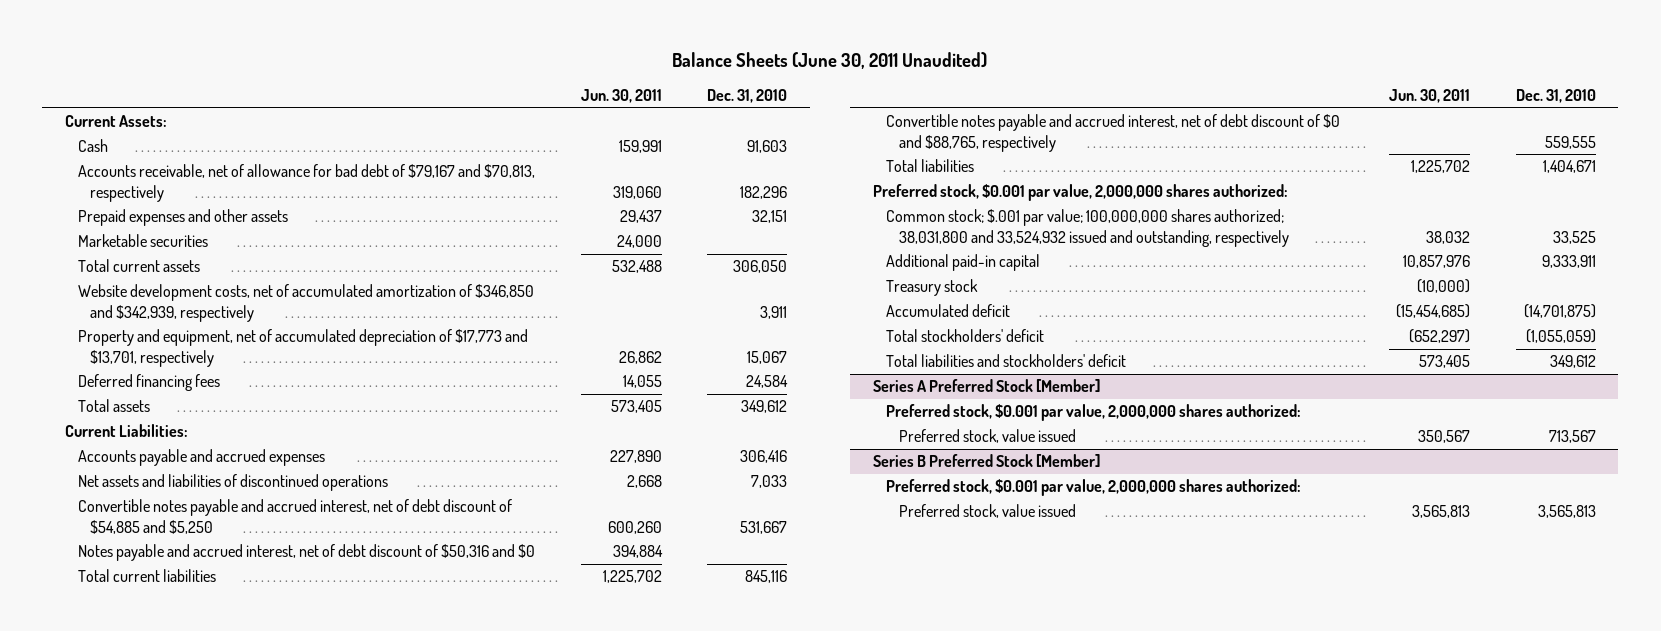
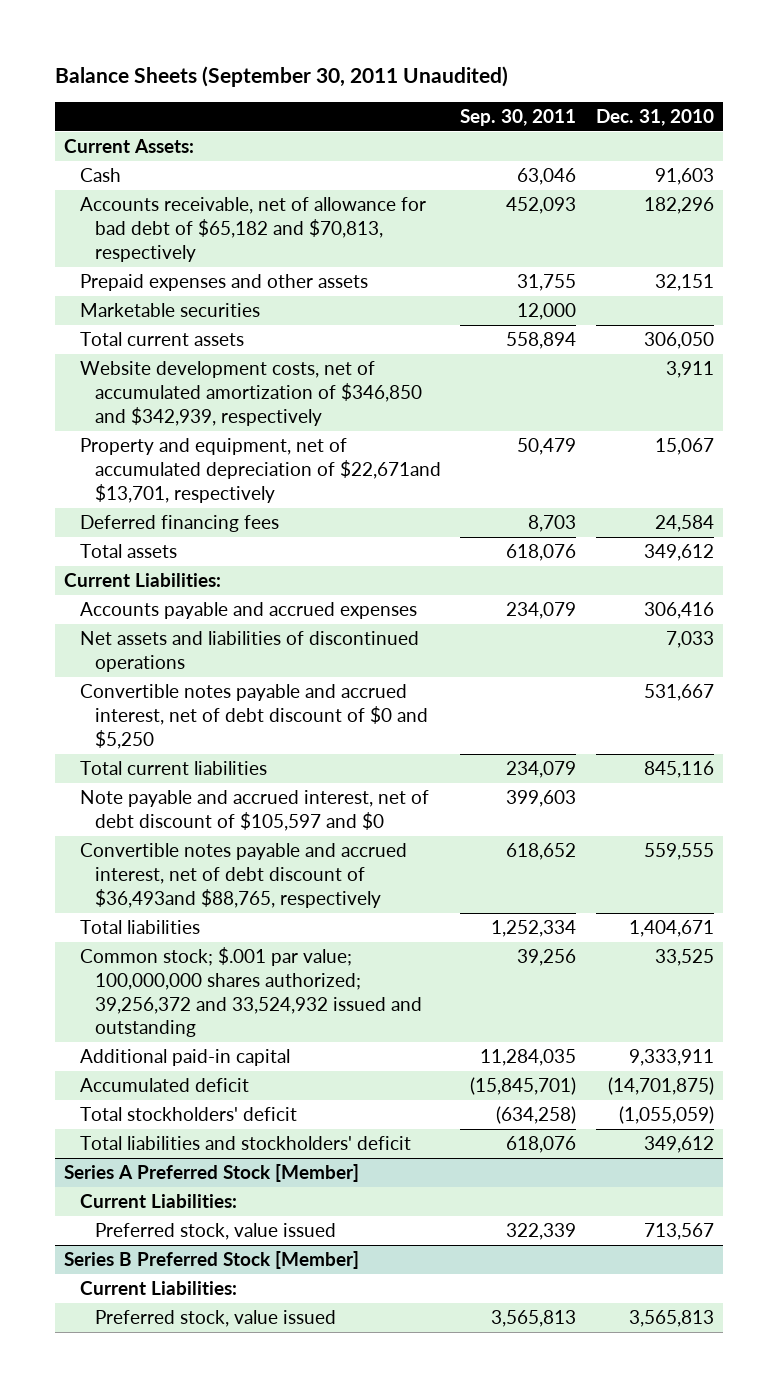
[672,51,988,69] Balance Sheets (June 30, 2011 Unaudited) -> [54,66,508,88] Balance Sheets (September 30, 2011 Unaudited)
[580,89,662,104] Jun. 30, 2011 -> none
none -> [460,108,577,126] Sep. 30, 2011
[77,164,535,202] Accounts receivable, net of allowance for bad debt of $79,167 and $70,813, respectively -> [79,197,426,262] Accounts receivable, net of allowance for bad debt of $65,182 and $70,813, respectively
[77,329,528,367] Property and equipment, net of accumulated depreciation of $17,773 and $13,701, respectively -> [79,438,441,503] Property and equipment, net of accumulated depreciation of $22,671and $13,701, respectively
[77,544,535,562] Notes payable and accrued interest, net of debt discount of $50,316 and $0 -> none
[77,499,512,534] Convertible notes payable and accrued interest, net of debt discount of $54,885 and $5,250 -> [79,684,428,749] Convertible notes payable and accrued interest, net of debt discount of $0 and $5,250
none -> [79,790,429,831] Note payable and accrued interest, net of debt discount of $105,597 and $0
[885,114,1340,152] Convertible notes payable and accrued interest, net of debt discount of $0 and $88,765, respectively -> [79,843,407,908] Convertible notes payable and accrued interest, net of debt discount of $36,493and $88,765, respectively
[873,184,1289,202] Preferred stock, $0.001 par value, 2,000,000 shares authorized: -> none
[885,209,1289,247] Common stock; $.001 par value; 100,000,000 shares authorized; 38,031,800 and 33,524,932 issued and outstanding, respectively -> [79,947,422,1038] Common stock; $.001 par value; 100,000,000 shares authorized; 39,256,372 and 33,524,932 issued and outstanding
[885,279,978,297] Treasury stock -> none
[885,404,1301,422] Preferred stock, $0.001 par value, 2,000,000 shares authorized: -> none
none -> [79,1194,237,1209] Current Liabilities:
[885,479,1301,497] Preferred stock, $0.001 par value, 2,000,000 shares authorized: -> none
none -> [79,1281,237,1296] Current Liabilities:

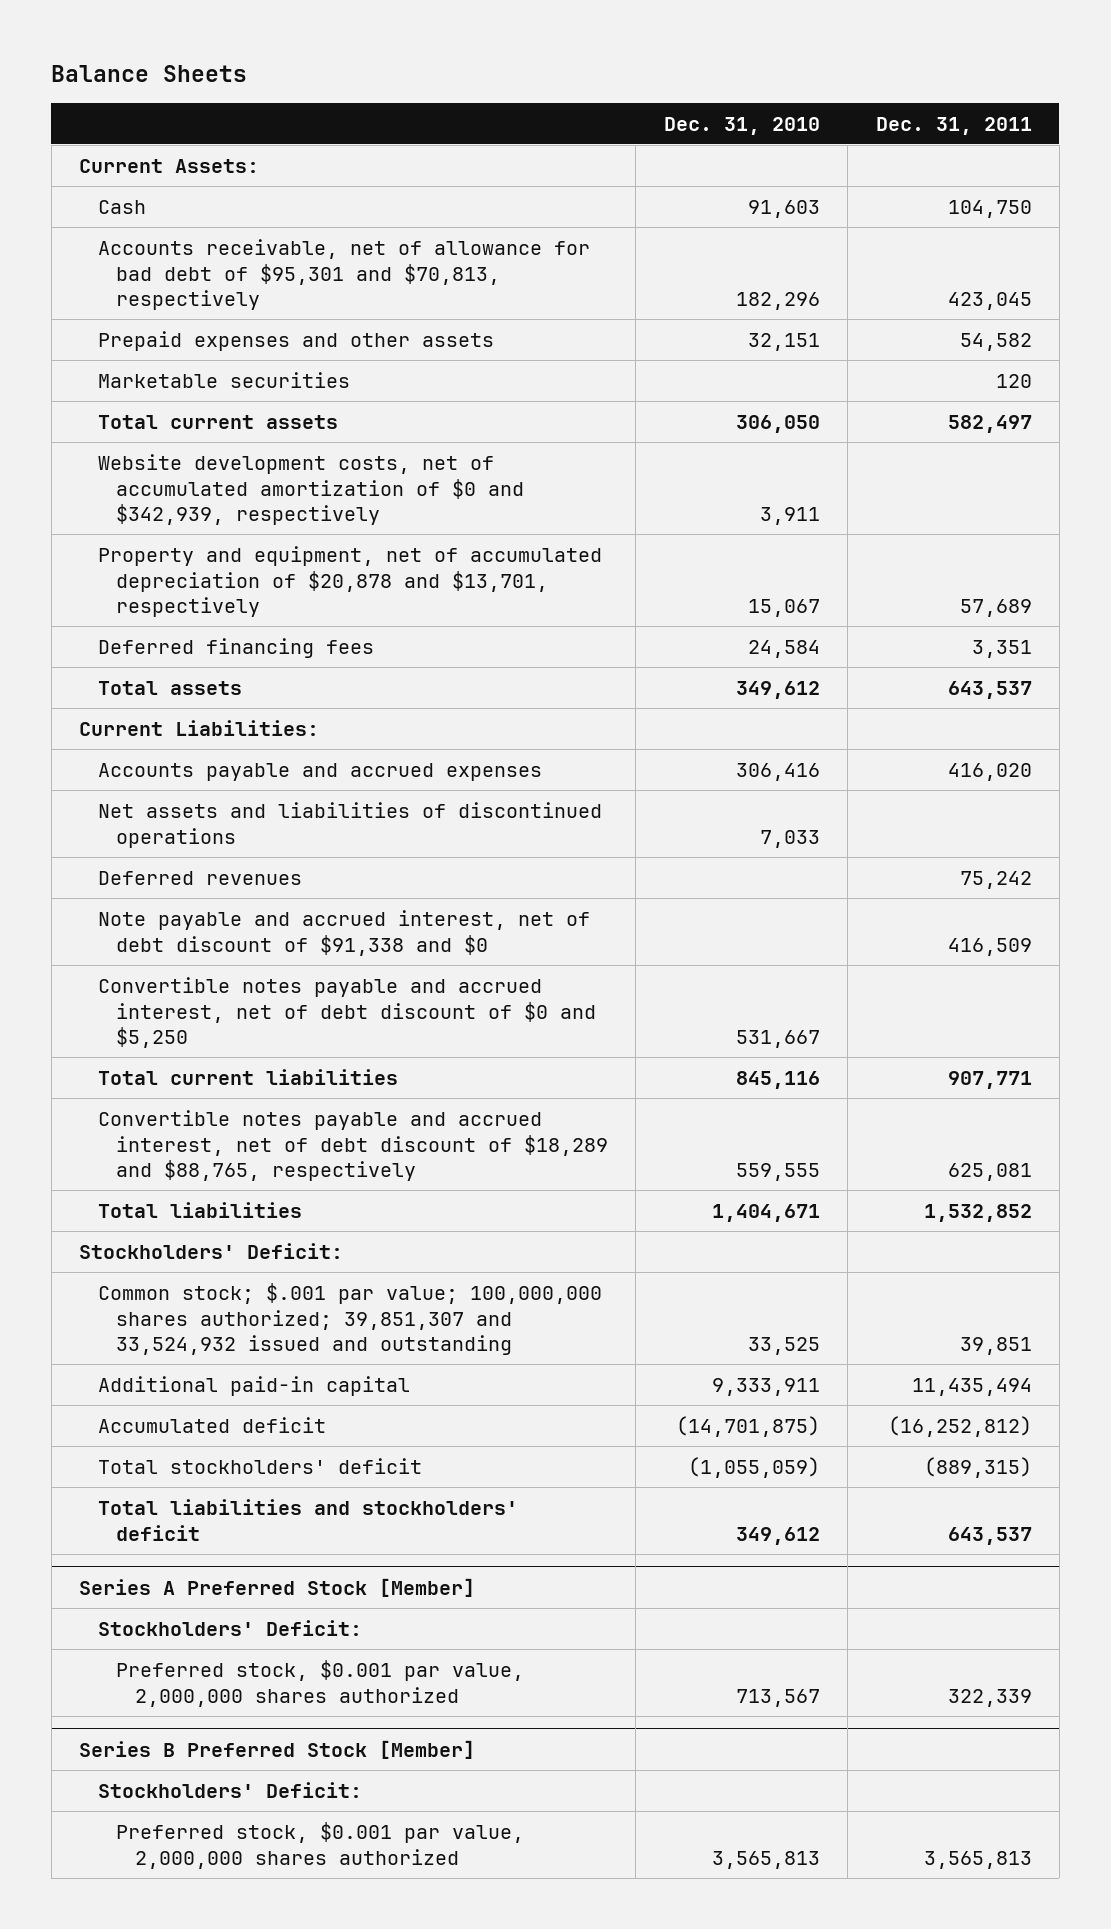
[54,66,508,88] Balance Sheets (September 30, 2011 Unaudited) -> [51,65,248,83] Balance Sheets
[460,108,577,126] Sep. 30, 2011 -> none
none -> [875,116,1032,135] Dec. 31, 2011
[79,197,426,262] Accounts receivable, net of allowance for bad debt of $65,182 and $70,813, respectively -> [97,238,590,311] Accounts receivable, net of allowance for bad debt of $95,301 and $70,813, respectively
[79,361,422,426] Website development costs, net of accumulated amortization of $346,850 and $342,939, respectively -> [97,453,525,526] Website development costs, net of accumulated amortization of $0 and $342,939, respectively
[79,438,441,503] Property and equipment, net of accumulated depreciation of $22,671and $13,701, respectively -> [97,545,602,618] Property and equipment, net of accumulated depreciation of $20,878 and $13,701, respectively
none -> [97,870,302,885] Deferred revenues
none -> [97,909,590,956] Note payable and accrued interest, net of debt discount of $91,338 and $0
[79,790,429,831] Note payable and accrued interest, net of debt discount of $105,597 and $0 -> none
[79,843,407,908] Convertible notes payable and accrued interest, net of debt discount of $36,493and $88,765, respectively -> [97,1109,609,1182] Convertible notes payable and accrued interest, net of debt discount of $18,289 and $88,765, respectively
none -> [79,1242,344,1259] Stockholders' Deficit:
[79,947,422,1038] Common stock; $.001 par value; 100,000,000 shares authorized; 39,256,372 and 33,524,932 issued and outstanding -> [97,1282,602,1356] Common stock; $.001 par value; 100,000,000 shares authorized; 39,851,307 and 33,524,932 issued and outstanding
[79,1194,237,1209] Current Liabilities: -> none
none -> [97,1619,362,1636] Stockholders' Deficit:
[94,1223,336,1241] Preferred stock, value issued -> [116,1659,525,1707] Preferred stock, $0.001 par value, 2,000,000 shares authorized
[79,1281,237,1296] Current Liabilities: -> none
none -> [97,1781,362,1798] Stockholders' Deficit:
[94,1310,336,1328] Preferred stock, value issued -> [116,1821,525,1869] Preferred stock, $0.001 par value, 2,000,000 shares authorized

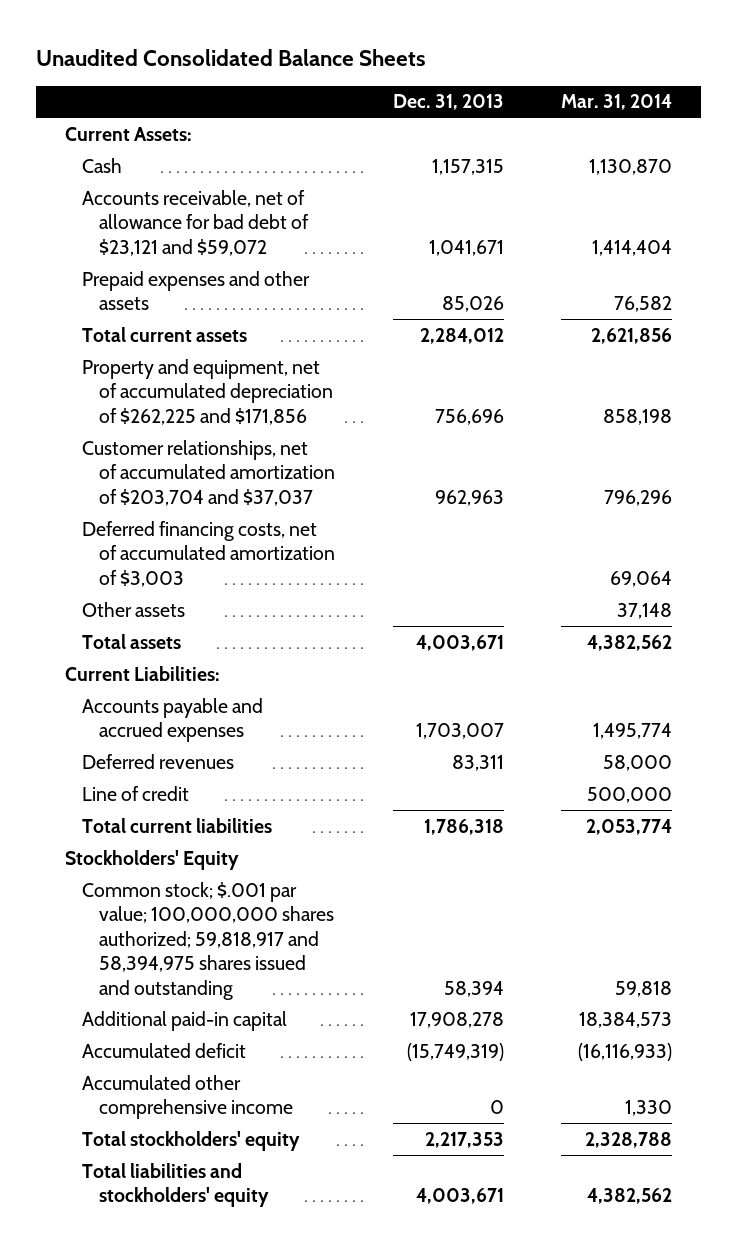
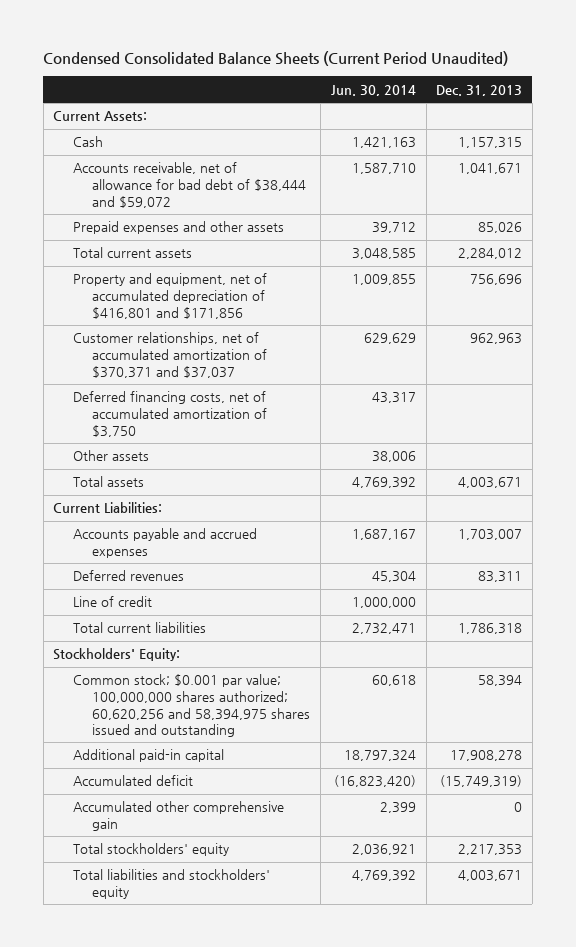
[35,49,426,67] Unaudited Consolidated Balance Sheets -> [43,51,509,67] Condensed Consolidated Balance Sheets (Current Period Unaudited)
[561,94,673,111] Mar. 31, 2014 -> none
none -> [330,84,416,96] Jun. 30, 2014
[81,189,309,256] Accounts receivable, net of allowance for bad debt of $23,121 and $59,072 -> [72,162,307,208] Accounts receivable, net of allowance for bad debt of $38,444 and $59,072
[81,358,333,425] Property and equipment, net of accumulated depreciation of $262,225 and $171,856 -> [72,273,267,319] Property and equipment, net of accumulated depreciation of $416,801 and $171,856
[81,439,335,506] Customer relationships, net of accumulated amortization of $203,704 and $37,037 -> [72,332,268,378] Customer relationships, net of accumulated amortization of $370,371 and $37,037
[81,520,335,587] Deferred financing costs, net of accumulated amortization of $3,003 -> [72,391,268,437] Deferred financing costs, net of accumulated amortization of $3,750
[64,849,239,870] Stockholders' Equity -> [53,648,181,662] Stockholders' Equity:
[81,881,334,1000] Common stock; $.001 par value; 100,000,000 shares authorized; 59,818,917 and 58,394,975 shares issued and outstanding -> [72,674,311,738] Common stock; $0.001 par value; 100,000,000 shares authorized; 60,620,256 and 58,394,975 shares issued and outstanding
[81,1074,293,1120] Accumulated other comprehensive income -> [72,801,284,831] Accumulated other comprehensive gain

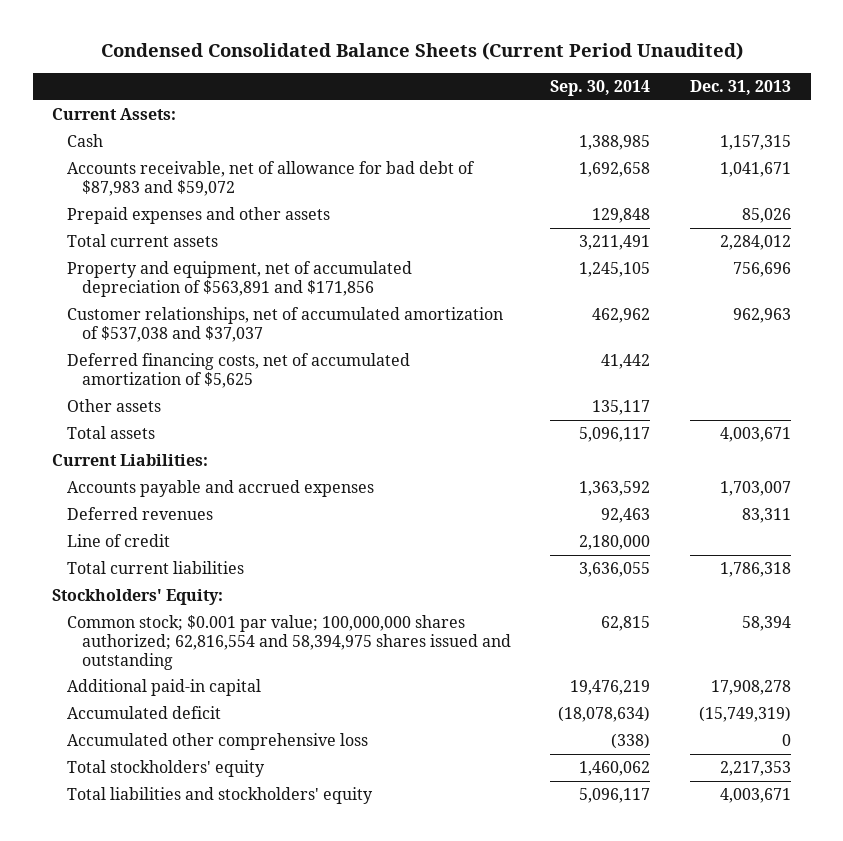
[330,84,416,96] Jun. 30, 2014 -> none
none -> [550,80,651,97] Sep. 30, 2014
[72,162,307,208] Accounts receivable, net of allowance for bad debt of $38,444 and $59,072 -> [67,161,476,196] Accounts receivable, net of allowance for bad debt of $87,983 and $59,072
[72,273,267,319] Property and equipment, net of accumulated depreciation of $416,801 and $171,856 -> [67,261,413,297] Property and equipment, net of accumulated depreciation of $563,891 and $171,856
[72,332,268,378] Customer relationships, net of accumulated amortization of $370,371 and $37,037 -> [67,307,504,342] Customer relationships, net of accumulated amortization of $537,038 and $37,037
[72,391,268,437] Deferred financing costs, net of accumulated amortization of $3,750 -> [67,353,411,388] Deferred financing costs, net of accumulated amortization of $5,625
[72,674,311,738] Common stock; $0.001 par value; 100,000,000 shares authorized; 60,620,256 and 58,394,975 shares issued and outstanding -> [67,615,512,670] Common stock; $0.001 par value; 100,000,000 shares authorized; 62,816,554 and 58,394,975 shares issued and outstanding
[72,801,284,831] Accumulated other comprehensive gain -> [67,733,369,751] Accumulated other comprehensive loss

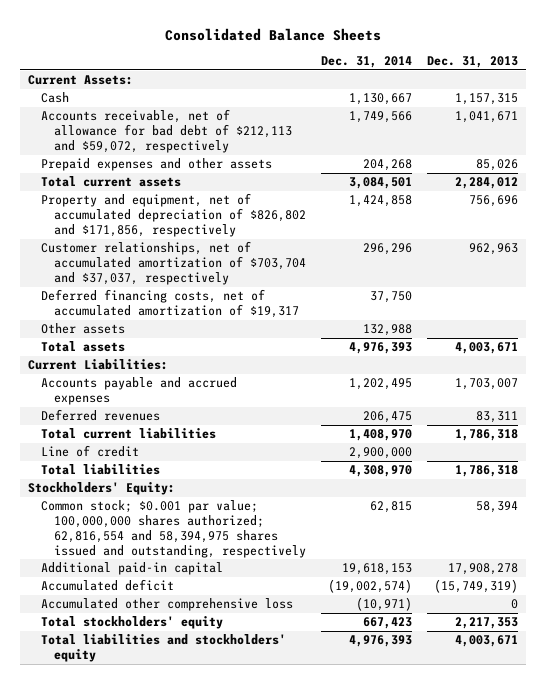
[100,42,743,61] Condensed Consolidated Balance Sheets (Current Period Unaudited) -> [165,27,382,41] Consolidated Balance Sheets
[550,80,651,97] Sep. 30, 2014 -> none
none -> [320,56,412,69] Dec. 31, 2014
[67,161,476,196] Accounts receivable, net of allowance for bad debt of $87,983 and $59,072 -> [40,109,292,154] Accounts receivable, net of allowance for bad debt of $212,113 and $59,072, respectively
[67,261,413,297] Property and equipment, net of accumulated depreciation of $563,891 and $171,856 -> [40,193,306,238] Property and equipment, net of accumulated depreciation of $826,802 and $171,856, respectively
[67,307,504,342] Customer relationships, net of accumulated amortization of $537,038 and $37,037 -> [40,241,306,286] Customer relationships, net of accumulated amortization of $703,704 and $37,037, respectively
[67,353,411,388] Deferred financing costs, net of accumulated amortization of $5,625 -> [40,289,299,319] Deferred financing costs, net of accumulated amortization of $19,317
[67,534,171,548] Line of credit -> [40,445,139,458] Line of credit
none -> [40,464,160,476] Total liabilities
[67,615,512,670] Common stock; $0.001 par value; 100,000,000 shares authorized; 62,816,554 and 58,394,975 shares issued and outstanding -> [40,500,306,558] Common stock; $0.001 par value; 100,000,000 shares authorized; 62,816,554 and 58,394,975 shares issued and outstanding, respectively

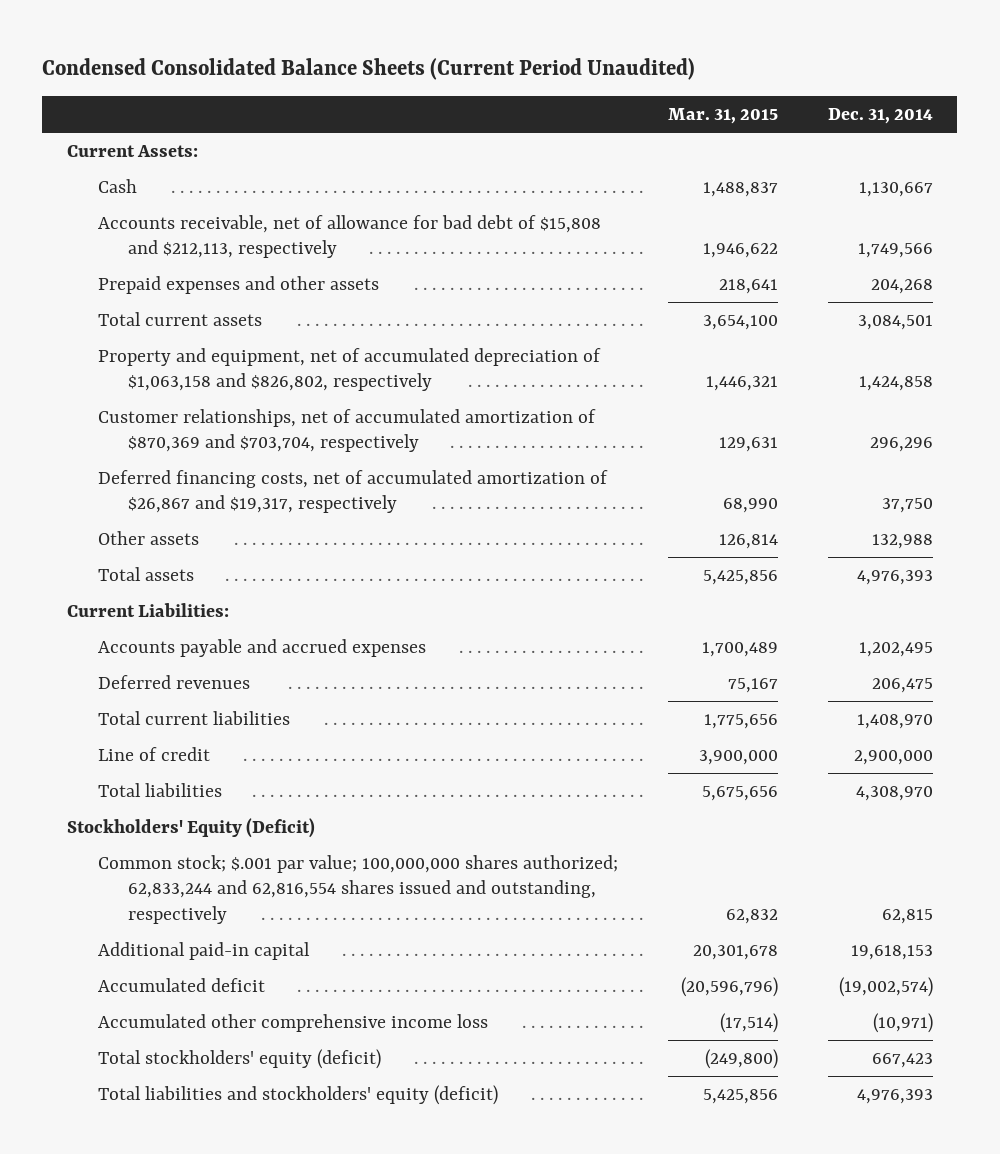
[165,27,382,41] Consolidated Balance Sheets -> [42,57,696,80] Condensed Consolidated Balance Sheets (Current Period Unaudited)
[427,56,519,69] Dec. 31, 2013 -> none
none -> [667,107,778,124] Mar. 31, 2015
[40,109,292,154] Accounts receivable, net of allowance for bad debt of $212,113 and $59,072, respectively -> [97,215,601,259] Accounts receivable, net of allowance for bad debt of $15,808 and $212,113, respectively
[40,193,306,238] Property and equipment, net of accumulated depreciation of $826,802 and $171,856, respectively -> [97,348,601,392] Property and equipment, net of accumulated depreciation of $1,063,158 and $826,802, respectively
[40,241,306,286] Customer relationships, net of accumulated amortization of $703,704 and $37,037, respectively -> [97,409,596,453] Customer relationships, net of accumulated amortization of $870,369 and $703,704, respectively
[40,289,299,319] Deferred financing costs, net of accumulated amortization of $19,317 -> [97,470,608,514] Deferred financing costs, net of accumulated amortization of $26,867 and $19,317, respectively
[28,482,176,496] Stockholders' Equity: -> [67,818,316,839] Stockholders' Equity (Deficit)
[40,500,306,558] Common stock; $0.001 par value; 100,000,000 shares authorized; 62,816,554 and 58,394,975 shares issued and outstanding, respectively -> [97,855,618,924] Common stock; $.001 par value; 100,000,000 shares authorized; 62,833,244 and 62,816,554 shares issued and outstanding, respectively
[40,598,293,612] Accumulated other comprehensive loss -> [97,1014,488,1033] Accumulated other comprehensive income loss
[40,616,223,630] Total stockholders' equity -> [97,1049,381,1070] Total stockholders' equity (deficit)
[40,634,286,663] Total liabilities and stockholders' equity -> [97,1085,498,1106] Total liabilities and stockholders' equity (deficit)

